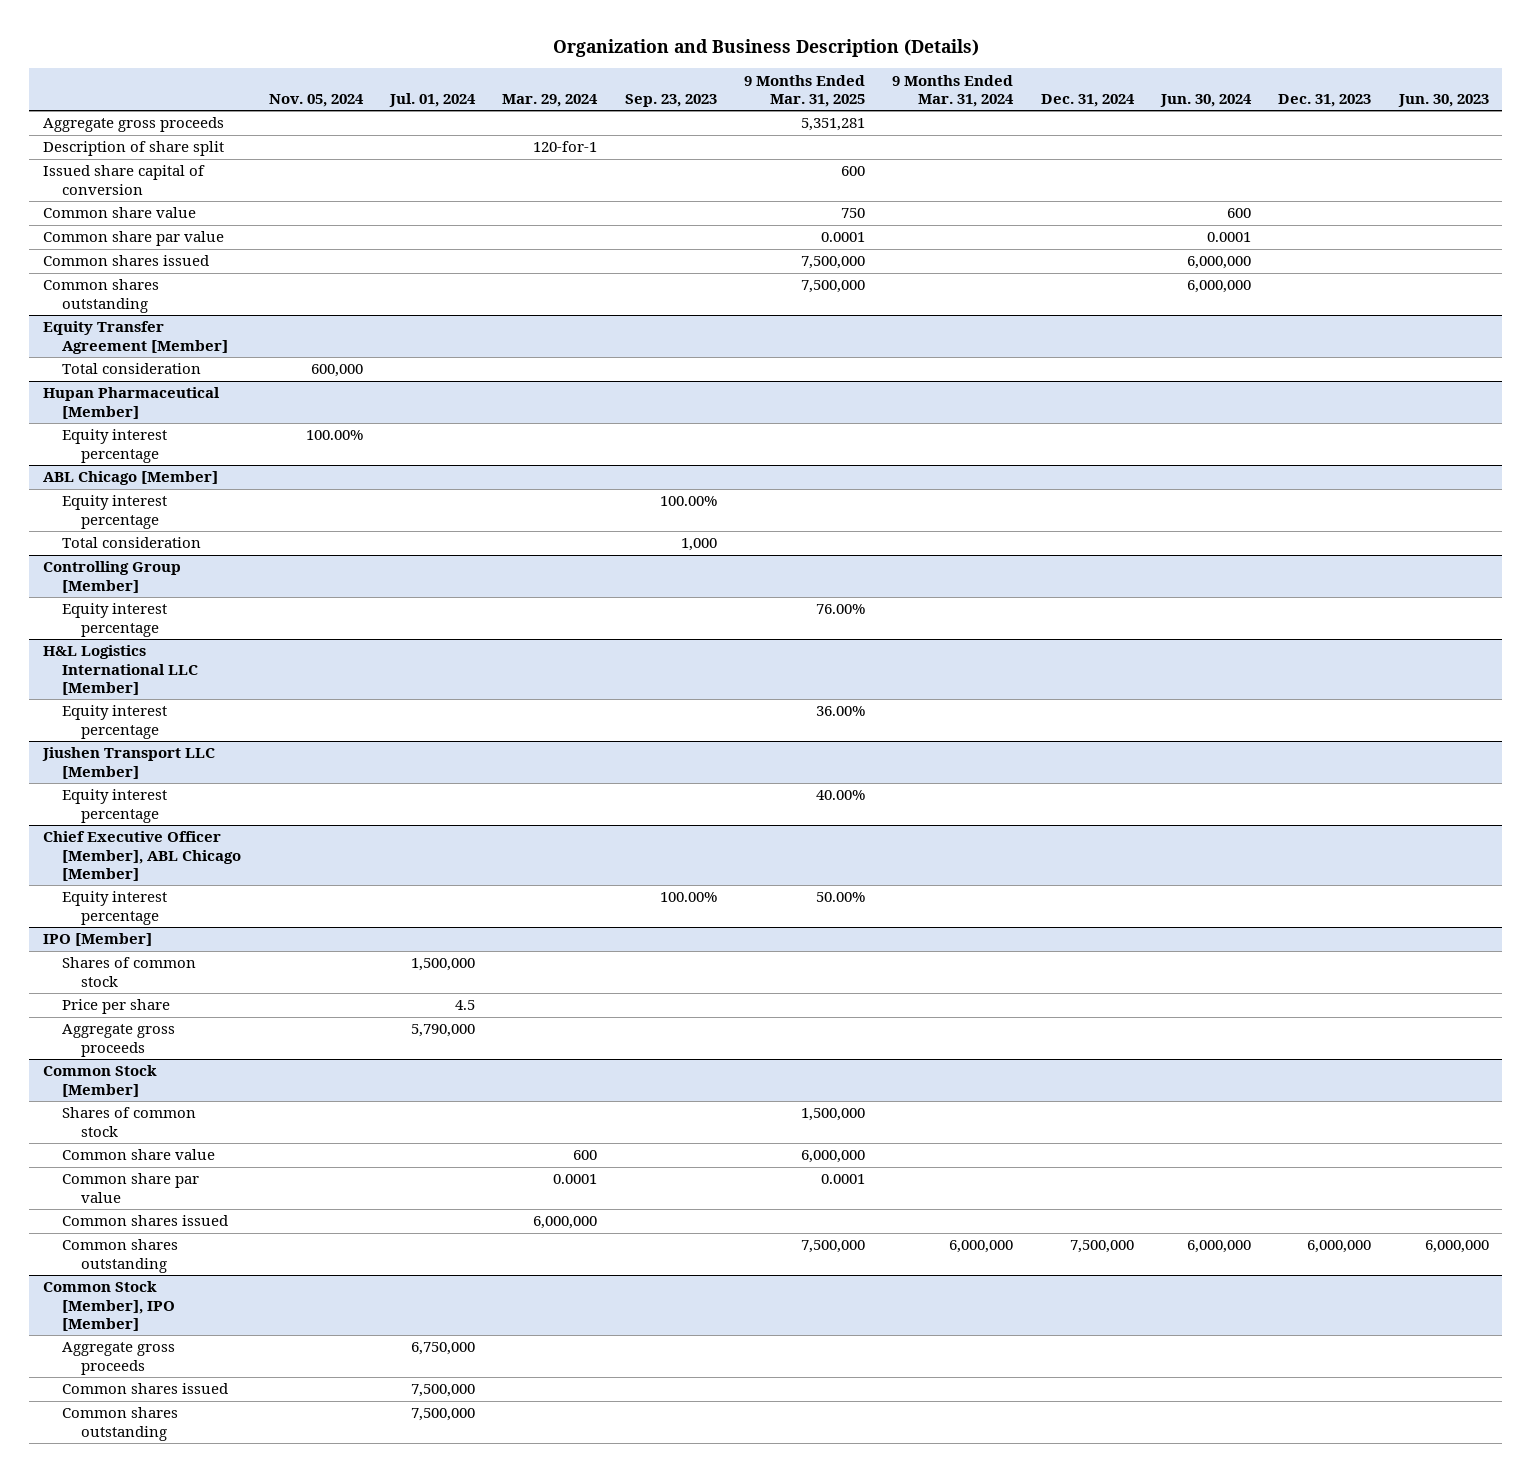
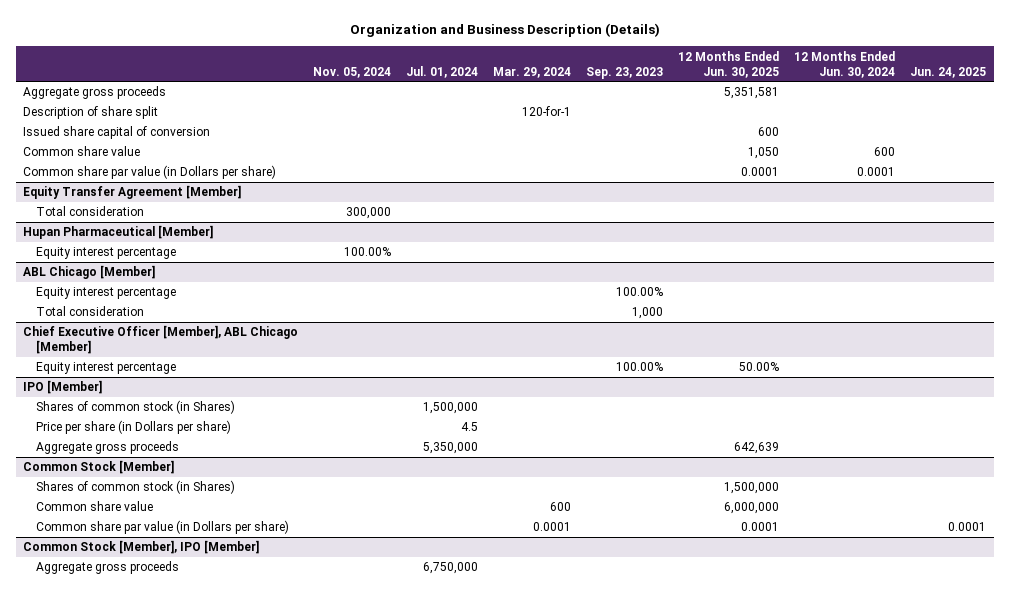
[743,74,865,107] 9 Months Ended Mar. 31, 2025 -> none
[892,74,1015,107] 9 Months Ended Mar. 31, 2024 -> none
[1040,93,1135,107] Dec. 31, 2024 -> none
[1159,93,1252,107] Jun. 30, 2024 -> none
[1278,93,1372,107] Dec. 31, 2023 -> none
[1397,93,1489,107] Jun. 30, 2023 -> none
none -> [678,50,780,78] 12 Months Ended Jun. 30, 2025
none -> [794,50,896,78] 12 Months Ended Jun. 30, 2024
none -> [910,66,987,78] Jun. 24, 2025
[43,255,210,267] Common shares issued -> none
[43,279,160,313] Common shares outstanding -> none
[43,231,225,247] Common share par value -> [23,165,277,180] Common share par value (in Dollars per share)
[310,364,363,378] 600,000 -> [346,207,392,220] 300,000
[43,561,182,593] Controlling Group [Member] -> none
[62,603,168,637] Equity interest percentage -> none
[43,645,199,695] H&L Logistics International LLC [Member] -> none
[62,705,168,739] Equity interest percentage -> none
[42,747,216,779] Jiushen Transport LLC [Member] -> none
[62,789,168,823] Equity interest percentage -> none
[62,957,197,987] Shares of common stock -> [35,400,235,415] Shares of common stock (in Shares)
[62,999,171,1015] Price per share -> [35,420,231,435] Price per share (in Dollars per share)
[410,1024,475,1038] 5,790,000 -> [423,442,479,455] 5,350,000
[62,1107,197,1137] Shares of common stock -> [35,480,235,495] Shares of common stock (in Shares)
[62,1215,229,1227] Common shares issued -> none
[62,1239,179,1273] Common shares outstanding -> none
[62,1173,200,1203] Common share par value -> [35,520,289,535] Common share par value (in Dollars per share)
[62,1383,229,1395] Common shares issued -> none
[62,1407,179,1441] Common shares outstanding -> none

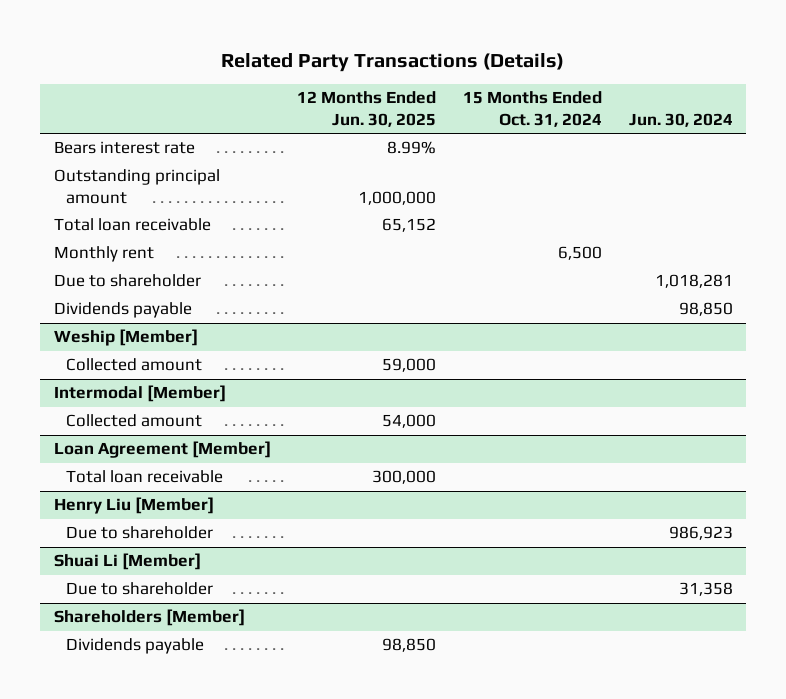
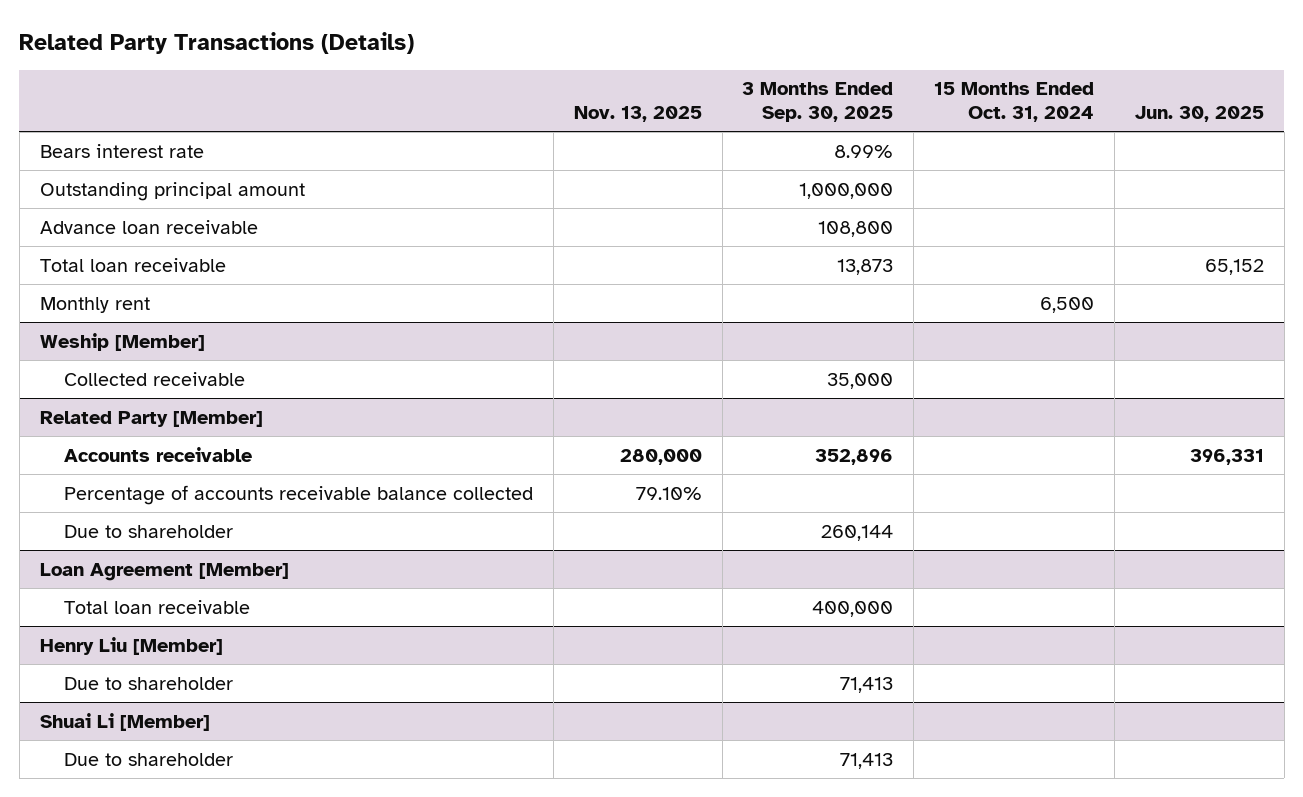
[297,91,437,127] 12 Months Ended Jun. 30, 2025 -> none
[628,112,733,127] Jun. 30, 2024 -> none
none -> [573,105,702,122] Nov. 13, 2025
none -> [742,82,894,122] 3 Months Ended Sep. 30, 2025
none -> [1134,105,1264,122] Jun. 30, 2025
none -> [39,219,258,234] Advance loan receivable
[53,274,201,288] Due to shareholder -> none
[53,302,192,319] Dividends payable -> none
[53,385,226,403] Intermodal [Member] -> none
[66,414,203,428] Collected amount -> none
[66,358,203,372] Collected amount -> [64,371,246,386] Collected receivable
none -> [39,410,263,427] Related Party [Member]
none -> [64,446,253,462] Accounts receivable
none -> [64,484,534,505] Percentage of accounts receivable balance collected
none -> [64,524,234,538] Due to shareholder
[53,609,245,627] Shareholders [Member] -> none
[66,638,205,655] Dividends payable -> none

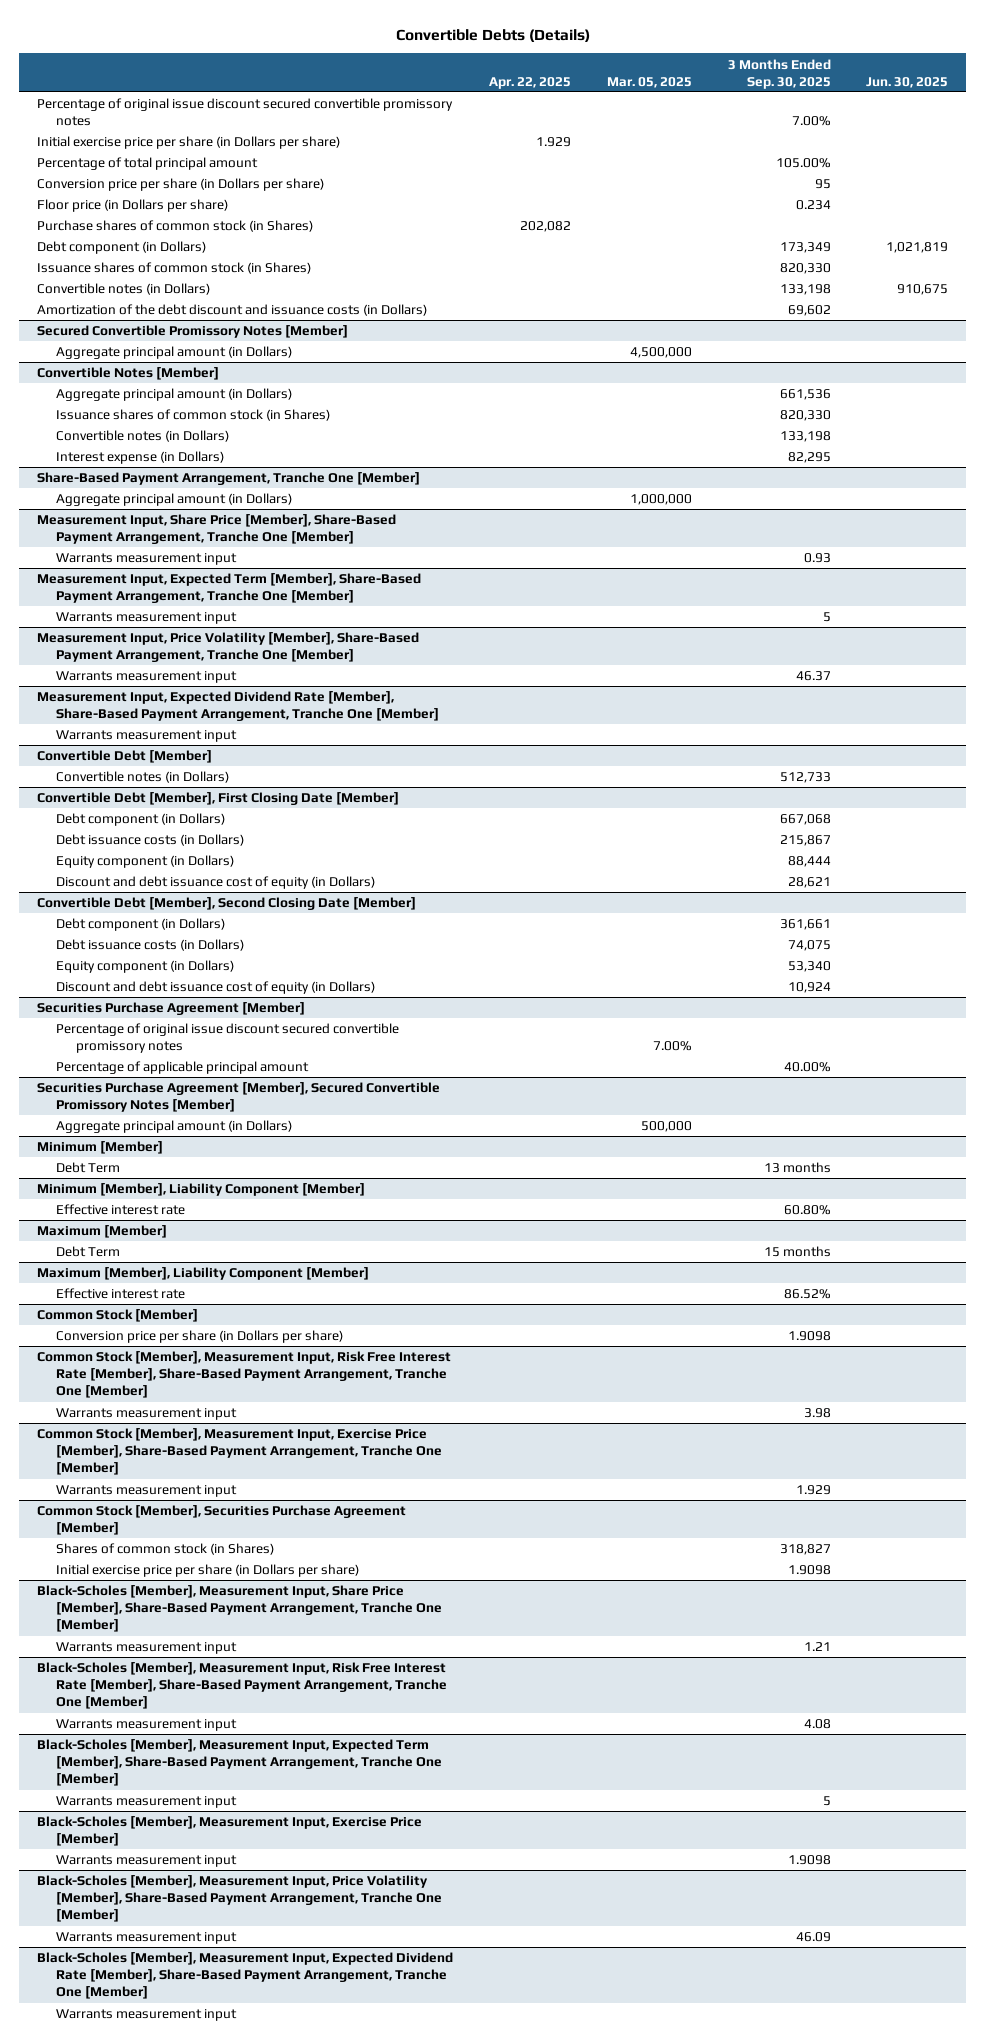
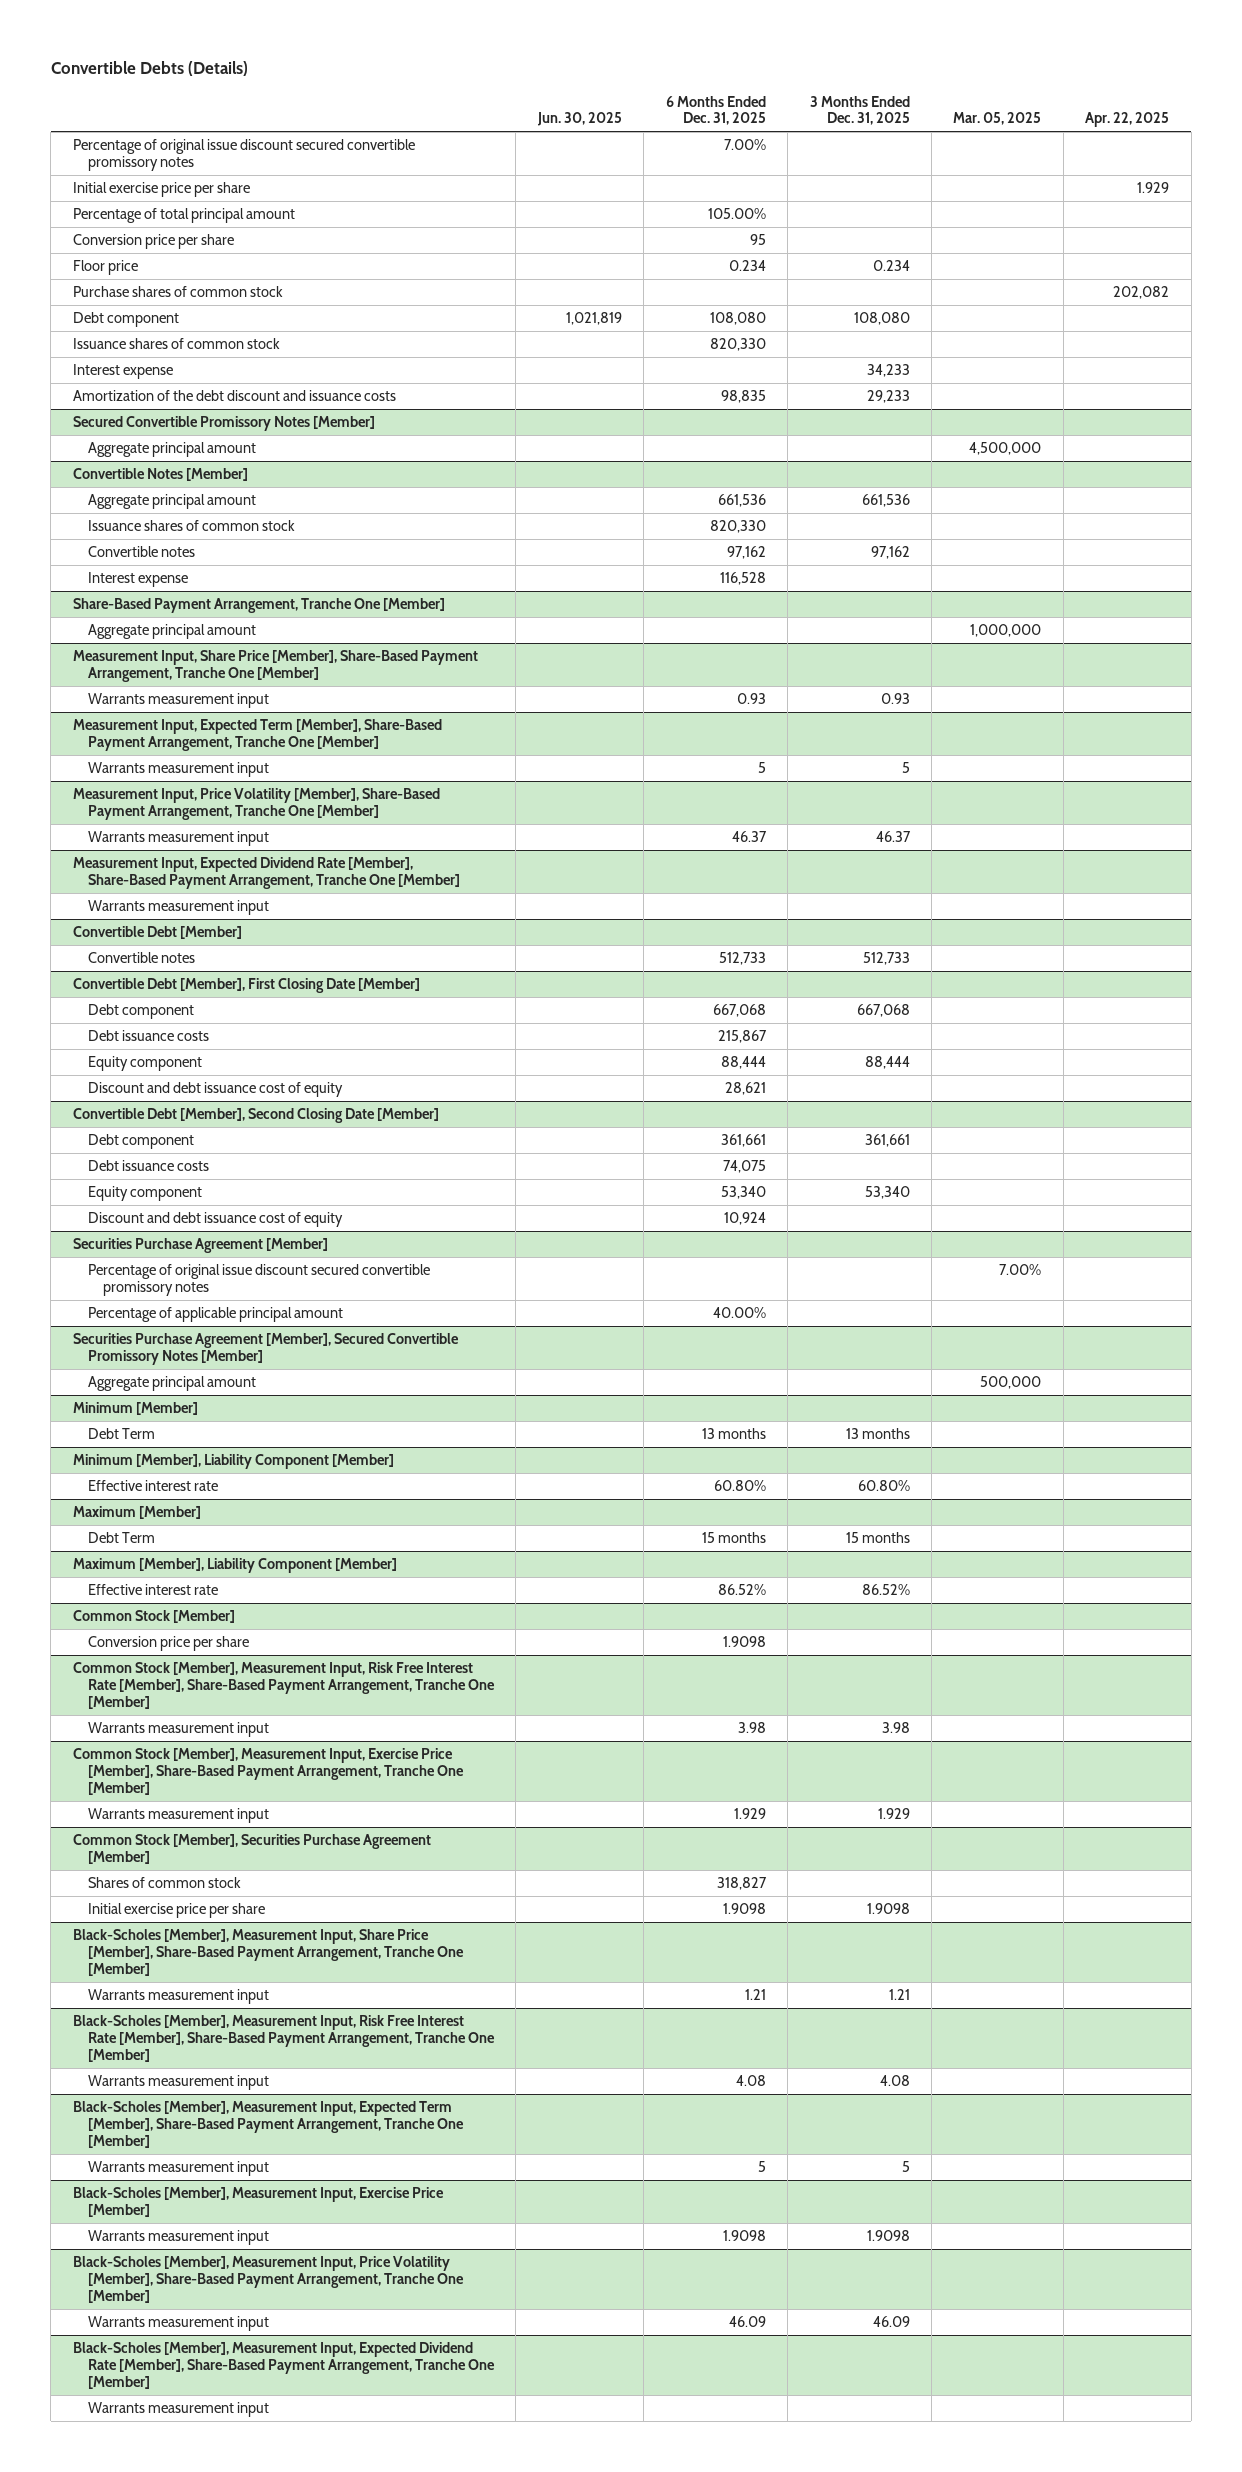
[727,58,831,89] 3 Months Ended Sep. 30, 2025 -> none
none -> [665,95,766,126] 6 Months Ended Dec. 31, 2025
none -> [809,95,910,126] 3 Months Ended Dec. 31, 2025
[36,136,340,150] Initial exercise price per share (in Dollars per share) -> [72,182,250,198] Initial exercise price per share
[36,283,210,296] Convertible notes (in Dollars) -> none
[36,178,324,192] Conversion price per share (in Dollars per share) -> [72,234,234,250] Conversion price per share
[36,199,228,213] Floor price (in Dollars per share) -> [72,260,138,276] Floor price
[36,220,313,233] Purchase shares of common stock (in Shares) -> [72,286,283,298] Purchase shares of common stock
[36,241,206,255] Debt component (in Dollars) -> [72,312,179,328] Debt component
[36,262,311,275] Issuance shares of common stock (in Shares) -> [72,338,280,350] Issuance shares of common stock
none -> [72,364,173,380] Interest expense
[36,304,427,317] Amortization of the debt discount and issuance costs (in Dollars) -> [72,390,396,402] Amortization of the debt discount and issuance costs
[56,346,293,360] Aggregate principal amount (in Dollars) -> [87,442,256,458] Aggregate principal amount
[56,388,293,402] Aggregate principal amount (in Dollars) -> [87,494,256,510] Aggregate principal amount
[56,409,331,422] Issuance shares of common stock (in Shares) -> [87,520,295,532] Issuance shares of common stock
[56,430,230,443] Convertible notes (in Dollars) -> [87,546,195,558] Convertible notes
[56,451,225,465] Interest expense (in Dollars) -> [87,572,188,588] Interest expense
[56,493,293,507] Aggregate principal amount (in Dollars) -> [87,624,256,640] Aggregate principal amount
[56,771,230,784] Convertible notes (in Dollars) -> [87,952,195,964] Convertible notes
[56,813,226,827] Debt component (in Dollars) -> [87,1004,194,1020] Debt component
[56,834,245,847] Debt issuance costs (in Dollars) -> [87,1030,209,1042] Debt issuance costs
[56,855,235,869] Equity component (in Dollars) -> [87,1056,202,1072] Equity component
[56,876,376,890] Discount and debt issuance cost of equity (in Dollars) -> [87,1082,343,1098] Discount and debt issuance cost of equity
[56,918,226,932] Debt component (in Dollars) -> [87,1134,194,1150] Debt component
[56,939,245,952] Debt issuance costs (in Dollars) -> [87,1160,209,1172] Debt issuance costs
[56,960,235,974] Equity component (in Dollars) -> [87,1186,202,1202] Equity component
[56,981,376,995] Discount and debt issuance cost of equity (in Dollars) -> [87,1212,343,1228] Discount and debt issuance cost of equity
[56,1120,293,1134] Aggregate principal amount (in Dollars) -> [87,1376,256,1392] Aggregate principal amount
[56,1330,344,1344] Conversion price per share (in Dollars per share) -> [87,1636,249,1652] Conversion price per share
[56,1543,275,1556] Shares of common stock (in Shares) -> [87,1877,241,1889] Shares of common stock
[56,1564,360,1578] Initial exercise price per share (in Dollars per share) -> [87,1903,265,1919] Initial exercise price per share

